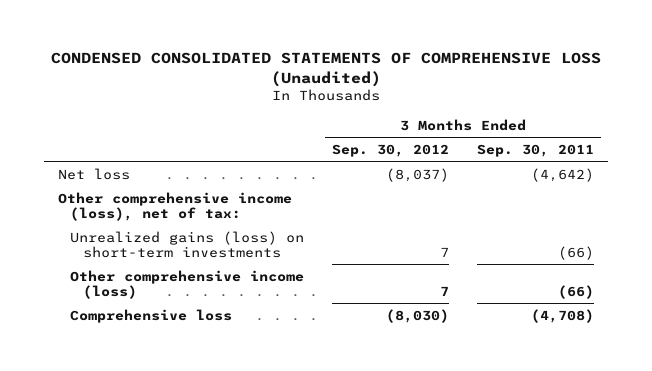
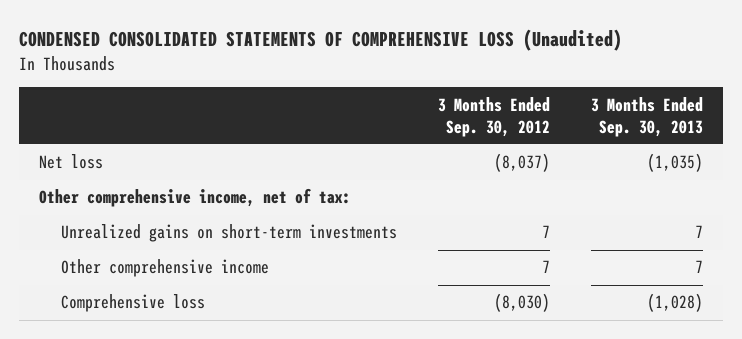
[477,143,595,157] Sep. 30, 2011 -> none
none -> [590,96,703,137] 3 Months Ended Sep. 30, 2013
[57,191,292,221] Other comprehensive income (loss), net of tax: -> [39,188,352,208] Other comprehensive income, net of tax:
[70,230,305,258] Unrealized gains (loss) on short-term investments -> [61,224,398,243] Unrealized gains on short-term investments
[70,269,305,299] Other comprehensive income (loss) -> [61,259,270,278] Other comprehensive income

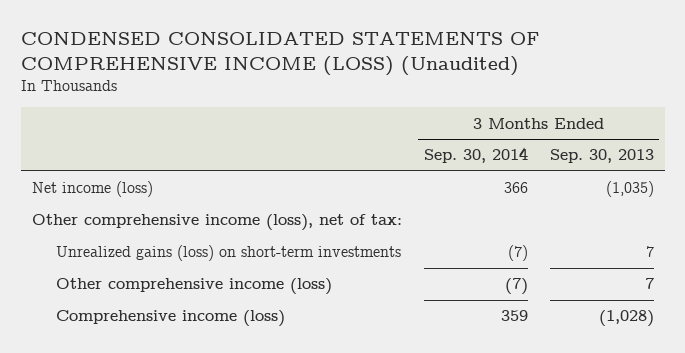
[19,29,623,52] CONDENSED CONSOLIDATED STATEMENTS OF COMPREHENSIVE LOSS (Unaudited) -> [20,32,539,77] CONDENSED CONSOLIDATED STATEMENTS OF COMPREHENSIVE INCOME (LOSS) (Unaudited)
[438,96,551,137] 3 Months Ended Sep. 30, 2012 -> none
none -> [423,147,528,164] Sep. 30, 2014
[39,154,104,170] Net loss -> [31,181,153,198] Net income (loss)
[39,188,352,208] Other comprehensive income, net of tax: -> [31,214,402,232] Other comprehensive income (loss), net of tax:
[61,224,398,243] Unrealized gains on short-term investments -> [55,245,401,262] Unrealized gains (loss) on short-term investments
[61,259,270,278] Other comprehensive income -> [55,278,332,296] Other comprehensive income (loss)
[61,294,206,313] Comprehensive loss -> [55,310,285,328] Comprehensive income (loss)

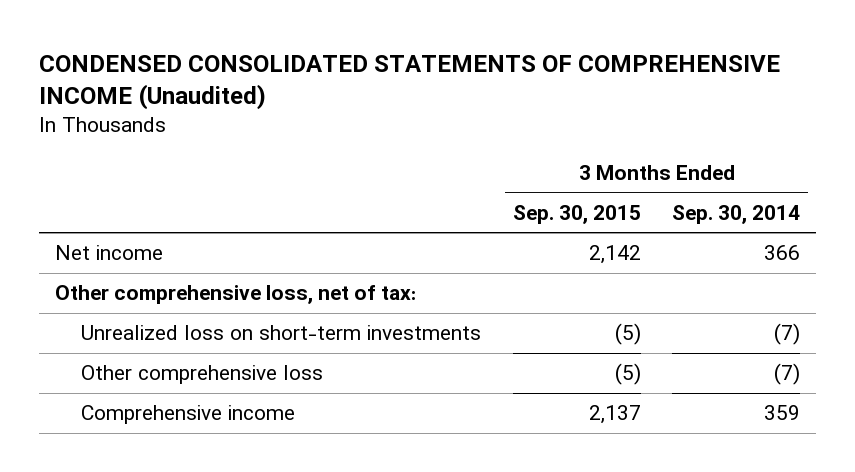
[20,32,539,77] CONDENSED CONSOLIDATED STATEMENTS OF COMPREHENSIVE INCOME (LOSS) (Unaudited) -> [39,54,781,110] CONDENSED CONSOLIDATED STATEMENTS OF COMPREHENSIVE INCOME (Unaudited)
[549,149,654,164] Sep. 30, 2013 -> none
none -> [512,204,641,224] Sep. 30, 2015
[31,181,153,198] Net income (loss) -> [54,245,163,261] Net income
[31,214,402,232] Other comprehensive income (loss), net of tax: -> [54,285,416,305] Other comprehensive loss, net of tax:
[55,245,401,262] Unrealized gains (loss) on short-term investments -> [80,325,481,341] Unrealized loss on short-term investments
[55,278,332,296] Other comprehensive income (loss) -> [80,365,323,385] Other comprehensive loss
[55,310,285,328] Comprehensive income (loss) -> [80,405,295,425] Comprehensive income

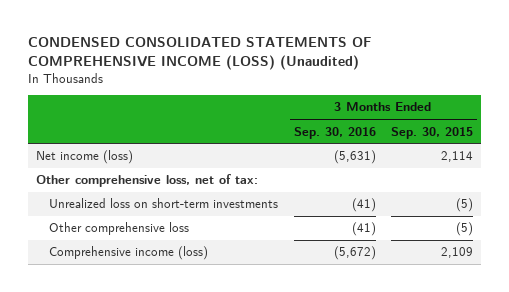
[39,54,781,110] CONDENSED CONSOLIDATED STATEMENTS OF COMPREHENSIVE INCOME (Unaudited) -> [27,36,372,71] CONDENSED CONSOLIDATED STATEMENTS OF COMPREHENSIVE INCOME (LOSS) (Unaudited)
[672,204,801,224] Sep. 30, 2014 -> none
none -> [293,126,376,139] Sep. 30, 2016
[54,245,163,261] Net income -> [35,150,133,165] Net income (loss)
[588,245,641,265] 2,142 -> [441,151,474,163] 2,114
[80,405,295,425] Comprehensive income -> [48,246,208,261] Comprehensive income (loss)
[588,405,641,425] 2,137 -> [441,247,474,259] 2,109

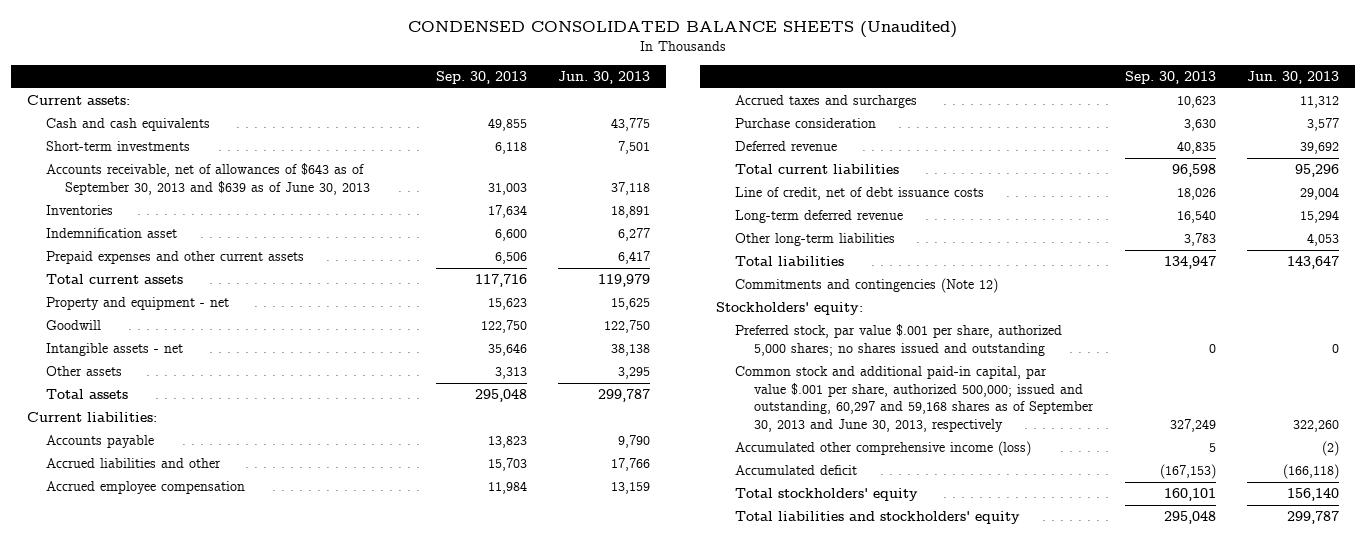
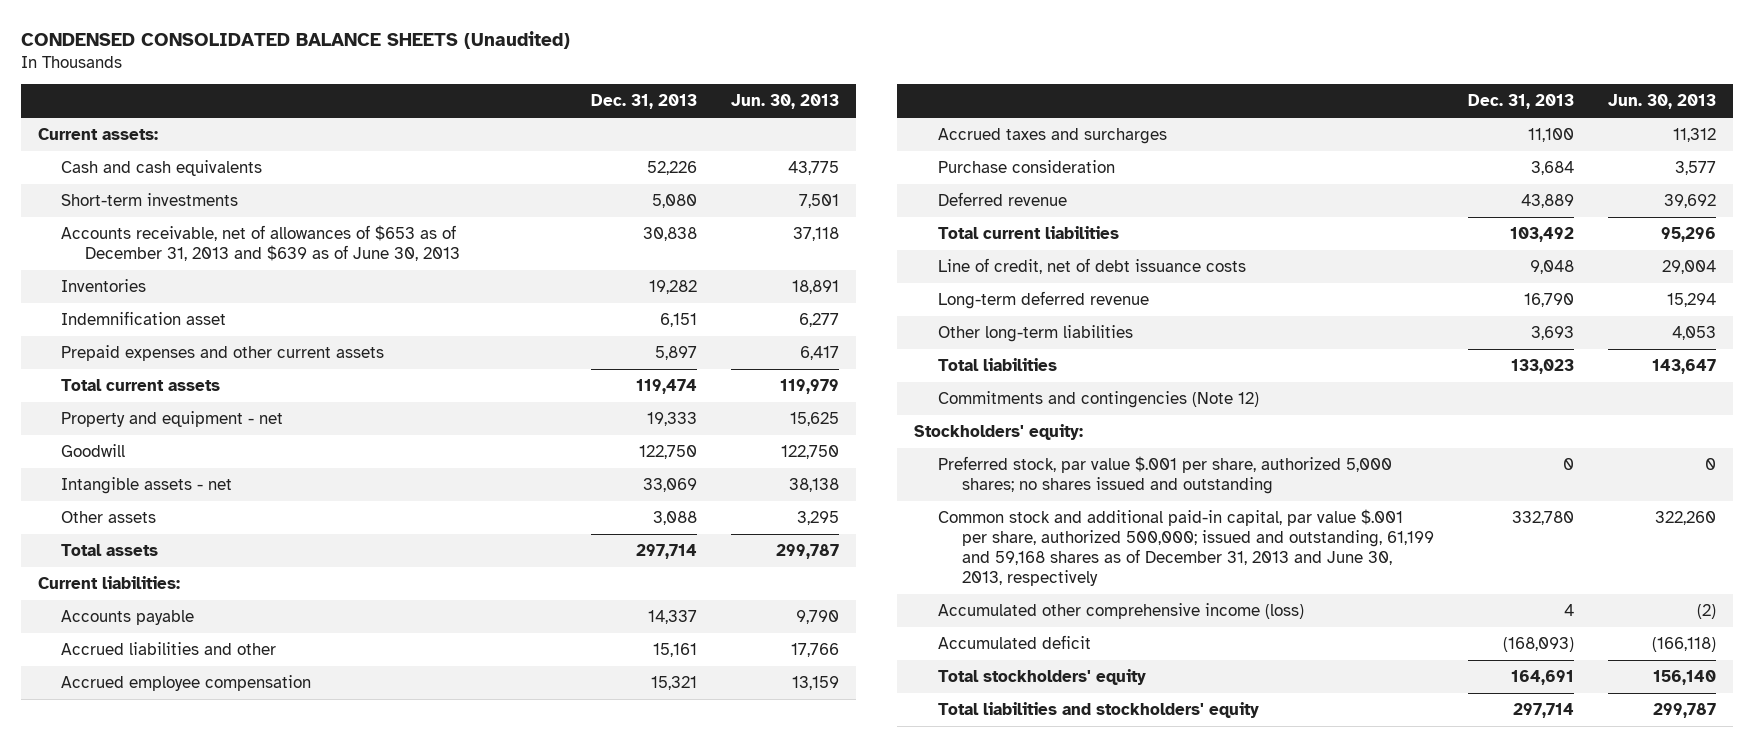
[435,71,527,85] Sep. 30, 2013 -> none
none -> [591,94,698,110] Dec. 31, 2013
[45,163,371,195] Accounts receivable, net of allowances of $643 as of September 30, 2013 and $639 as of June 30, 2013 -> [61,224,461,262] Accounts receivable, net of allowances of $653 as of December 31, 2013 and $639 as of June 30, 2013
[735,366,1095,432] Common stock and additional paid-in capital, par value $.001 per share, authorized 500,000; issued and outstanding, 60,297 and 59,168 shares as of September 30, 2013 and June 30, 2013, respectively -> [937,508,1434,587] Common stock and additional paid-in capital, par value $.001 per share, authorized 500,000; issued and outstanding, 61,199 and 59,168 shares as of December 31, 2013 and June 30, 2013, respectively

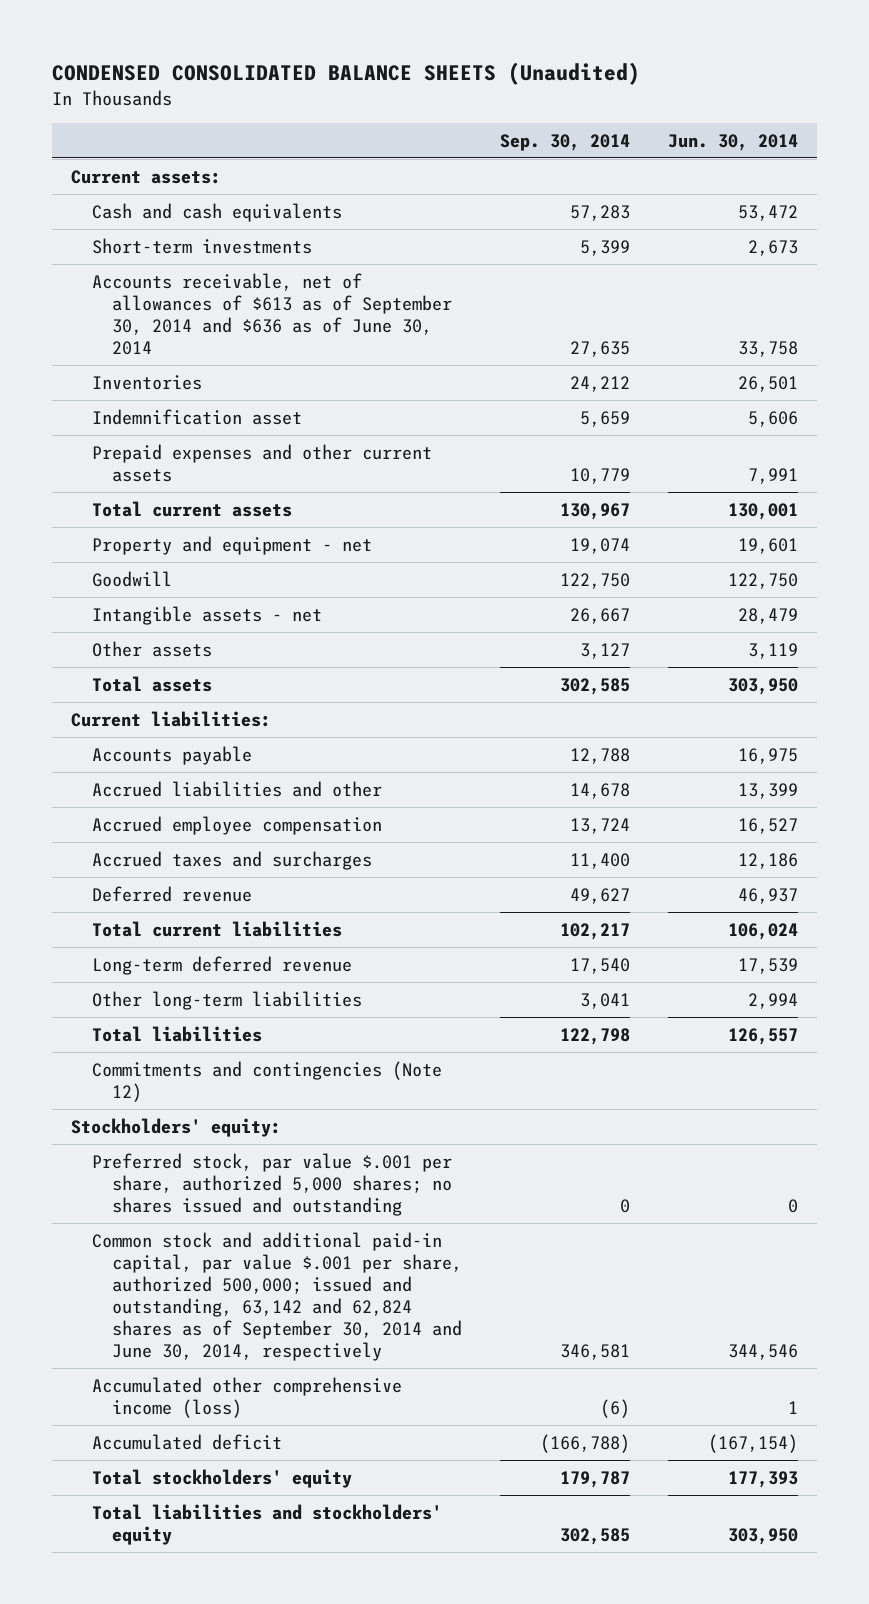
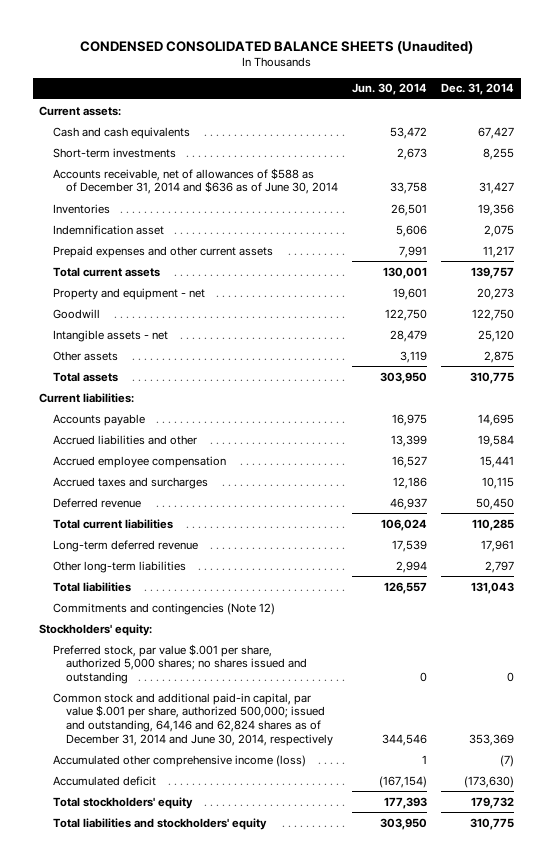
[500,133,631,151] Sep. 30, 2014 -> none
none -> [441,83,515,96] Dec. 31, 2014
[91,272,453,355] Accounts receivable, net of allowances of $613 as of September 30, 2014 and $636 as of June 30, 2014 -> [52,167,339,195] Accounts receivable, net of allowances of $588 as of December 31, 2014 and $636 as of June 30, 2014
[91,1231,463,1361] Common stock and additional paid-in capital, par value $.001 per share, authorized 500,000; issued and outstanding, 63,142 and 62,824 shares as of September 30, 2014 and June 30, 2014, respectively -> [52,692,334,746] Common stock and additional paid-in capital, par value $.001 per share, authorized 500,000; issued and outstanding, 64,146 and 62,824 shares as of December 31, 2014 and June 30, 2014, respectively

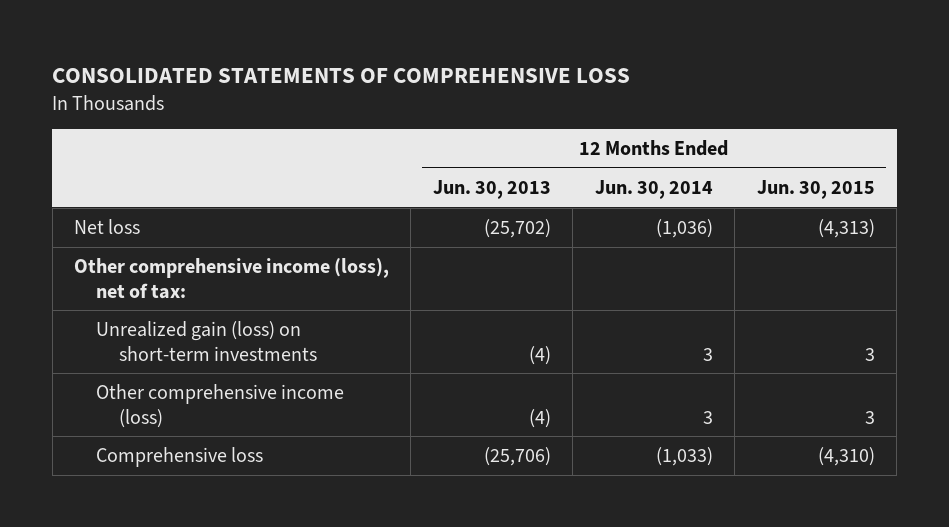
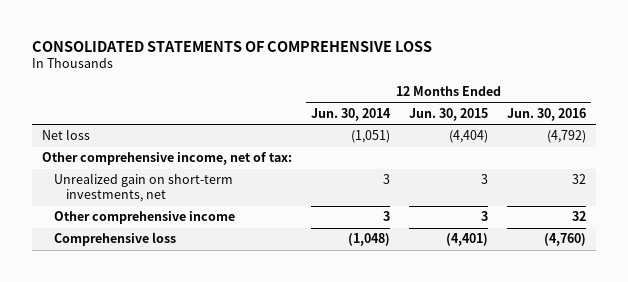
[432,179,551,199] Jun. 30, 2013 -> none
none -> [507,107,587,121] Jun. 30, 2016
[655,218,713,238] (1,036) -> [350,130,390,144] (1,051)
[817,218,875,238] (4,313) -> [449,130,489,144] (4,404)
[73,257,389,299] Other comprehensive income (loss), net of tax: -> [41,152,292,166] Other comprehensive income, net of tax:
[96,320,317,361] Unrealized gain (loss) on short-term investments -> [53,173,233,203] Unrealized gain on short-term investments, net
[96,383,345,428] Other comprehensive income (loss) -> [53,211,235,225] Other comprehensive income
[655,446,713,466] (1,033) -> [347,233,390,247] (1,048)
[817,446,875,466] (4,310) -> [446,233,489,247] (4,401)

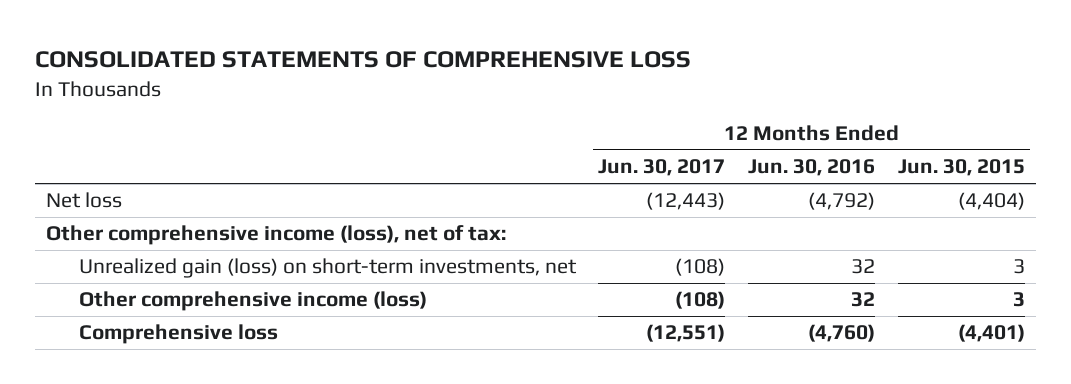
[310,107,391,121] Jun. 30, 2014 -> none
none -> [598,159,726,177] Jun. 30, 2017
[41,152,292,166] Other comprehensive income, net of tax: -> [45,225,506,246] Other comprehensive income (loss), net of tax:
[53,173,233,203] Unrealized gain on short-term investments, net -> [78,258,577,279] Unrealized gain (loss) on short-term investments, net
[53,211,235,225] Other comprehensive income -> [78,291,427,312] Other comprehensive income (loss)

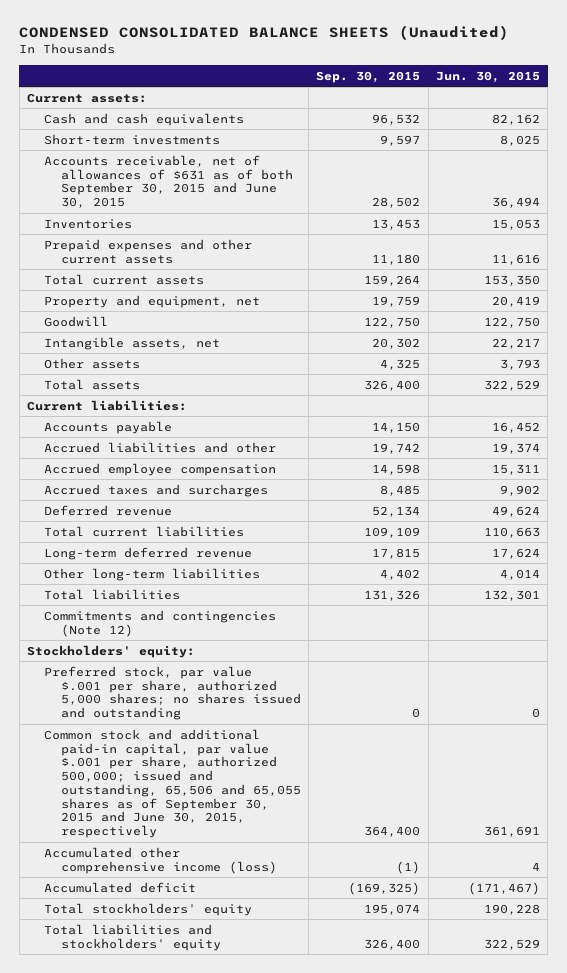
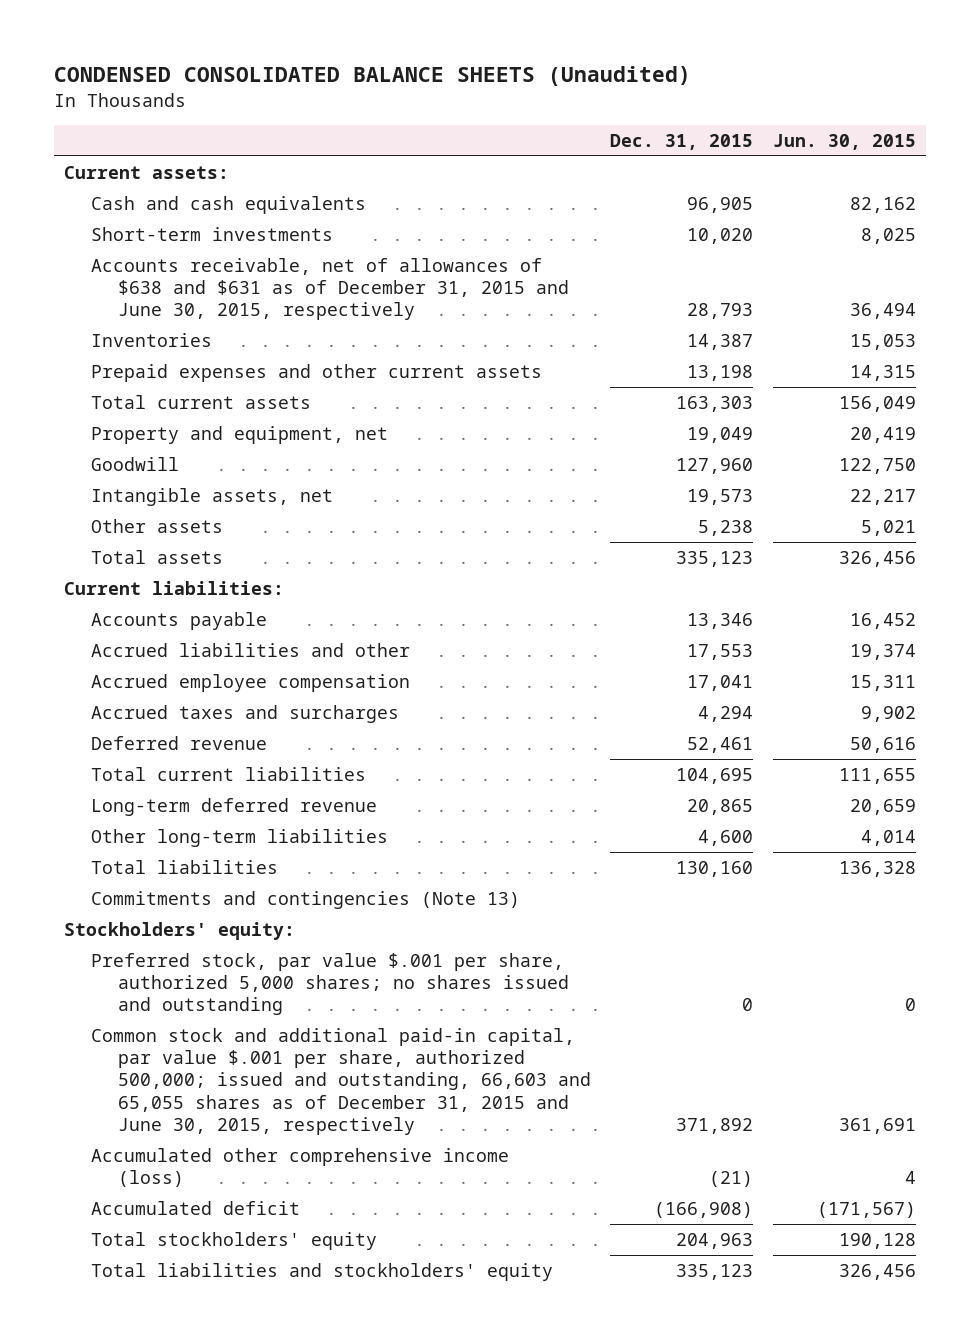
[316,70,421,83] Sep. 30, 2015 -> none
none -> [610,133,754,150] Dec. 31, 2015
[43,154,293,209] Accounts receivable, net of allowances of $631 as of both September 30, 2015 and June 30, 2015 -> [90,257,569,321] Accounts receivable, net of allowances of $638 and $631 as of December 31, 2015 and June 30, 2015, respectively
[491,253,540,265] 11,616 -> [849,364,916,381] 14,315
[483,274,540,286] 153,350 -> [838,395,916,412] 156,049
[499,358,540,370] 3,793 -> [860,519,916,536] 5,021
[483,379,540,391] 322,529 -> [838,550,916,567] 326,456
[491,505,540,517] 49,624 -> [849,736,916,753] 50,616
[483,526,540,538] 110,663 -> [838,767,916,784] 111,655
[491,547,540,559] 17,624 -> [849,798,916,815] 20,659
[483,589,540,601] 132,301 -> [838,860,916,877] 136,328
[43,609,276,637] Commitments and contingencies (Note 12) -> [90,890,520,909] Commitments and contingencies (Note 13)
[43,728,301,839] Common stock and additional paid-in capital, par value $.001 per share, authorized 500,000; issued and outstanding, 65,506 and 65,055 shares as of September 30, 2015 and June 30, 2015, respectively -> [90,1027,591,1136] Common stock and additional paid-in capital, par value $.001 per share, authorized 500,000; issued and outstanding, 66,603 and 65,055 shares as of December 31, 2015 and June 30, 2015, respectively
[467,881,540,895] (171,467) -> [816,1201,916,1218] (171,567)
[483,903,540,915] 190,228 -> [838,1232,916,1249] 190,128
[483,938,540,950] 322,529 -> [838,1263,916,1280] 326,456

